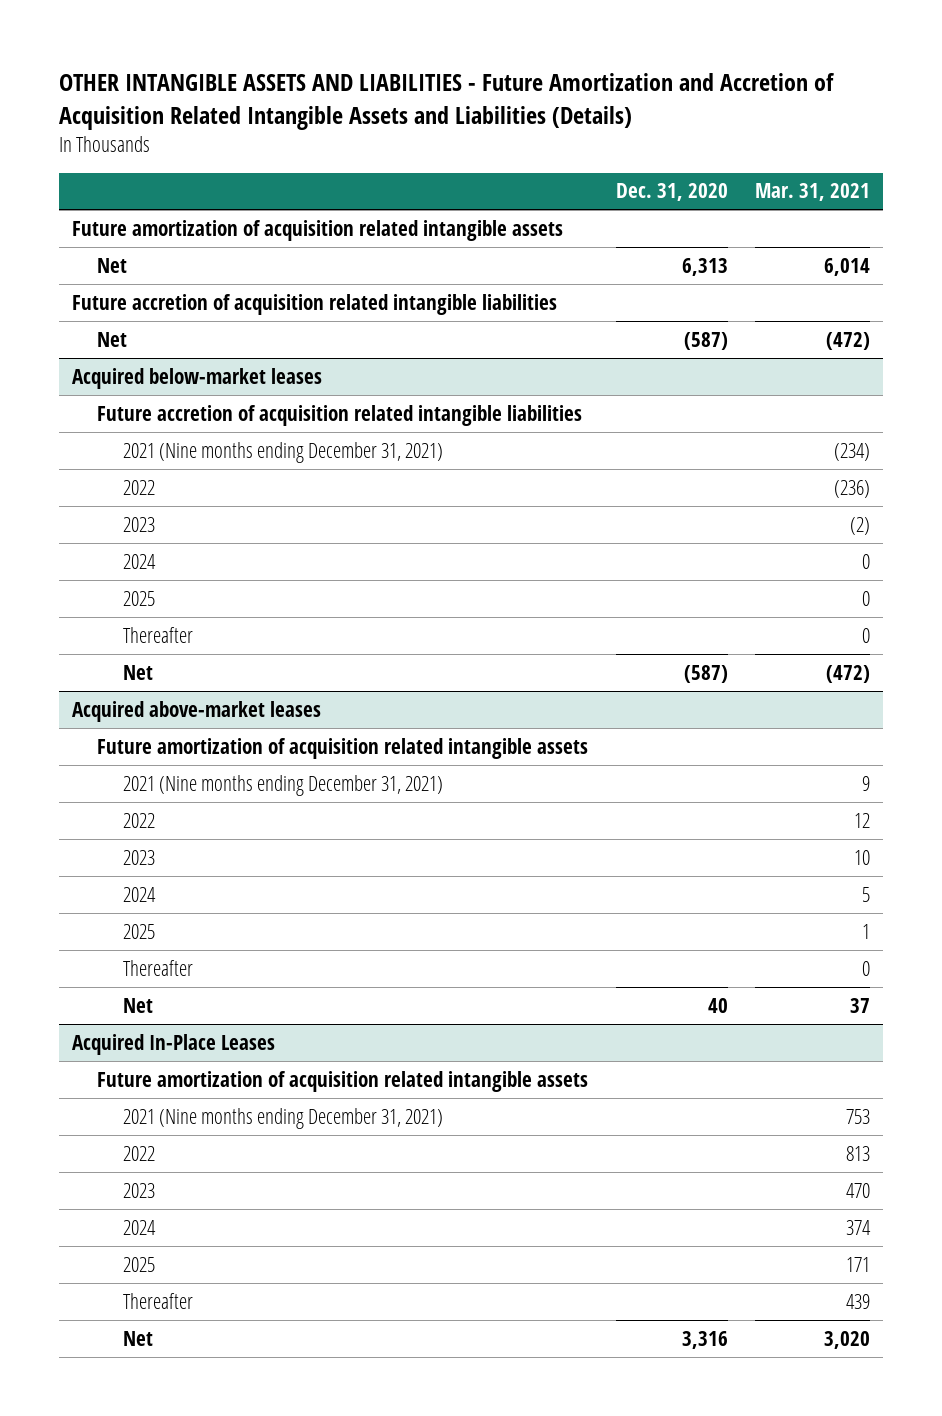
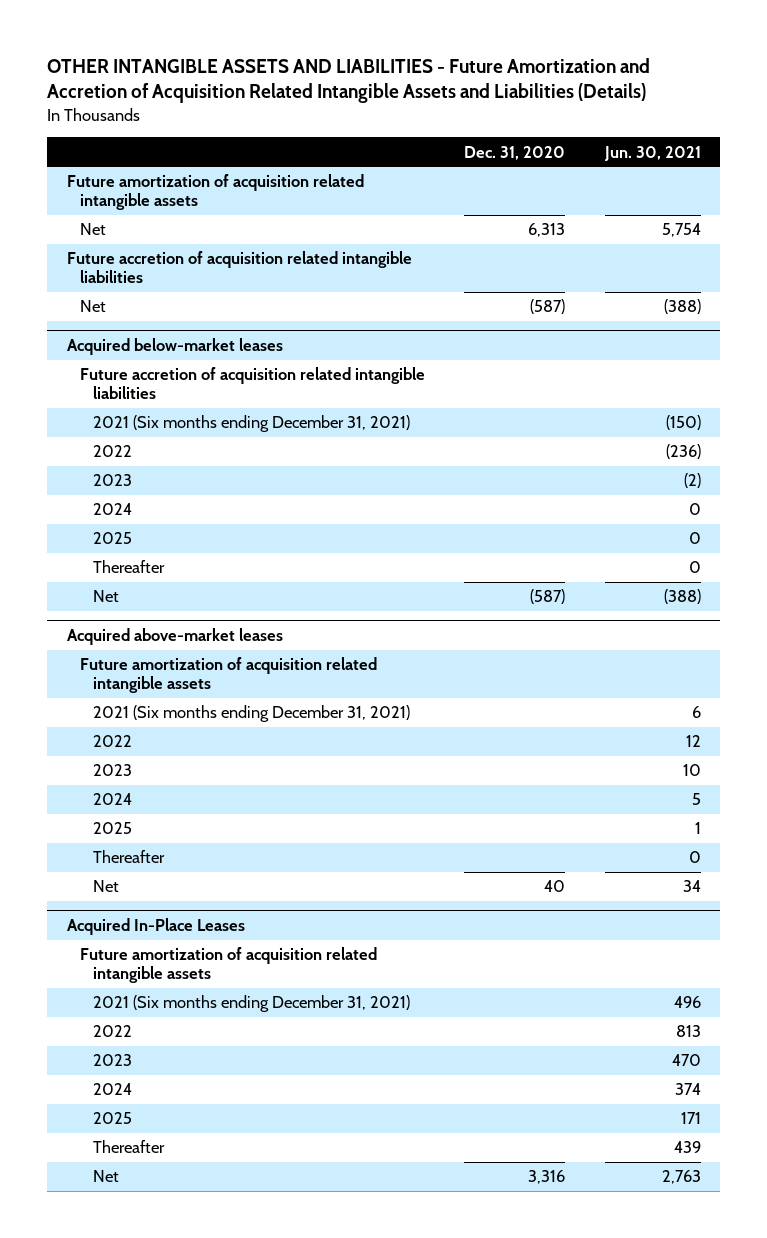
[754,183,870,202] Mar. 31, 2021 -> none
none -> [603,145,701,161] Jun. 30, 2021
[122,441,443,463] 2021 (Nine months ending December 31, 2021) -> [92,415,410,433] 2021 (Six months ending December 31, 2021)
[122,774,443,796] 2021 (Nine months ending December 31, 2021) -> [92,705,410,723] 2021 (Six months ending December 31, 2021)
[122,1107,443,1129] 2021 (Nine months ending December 31, 2021) -> [92,995,410,1013] 2021 (Six months ending December 31, 2021)

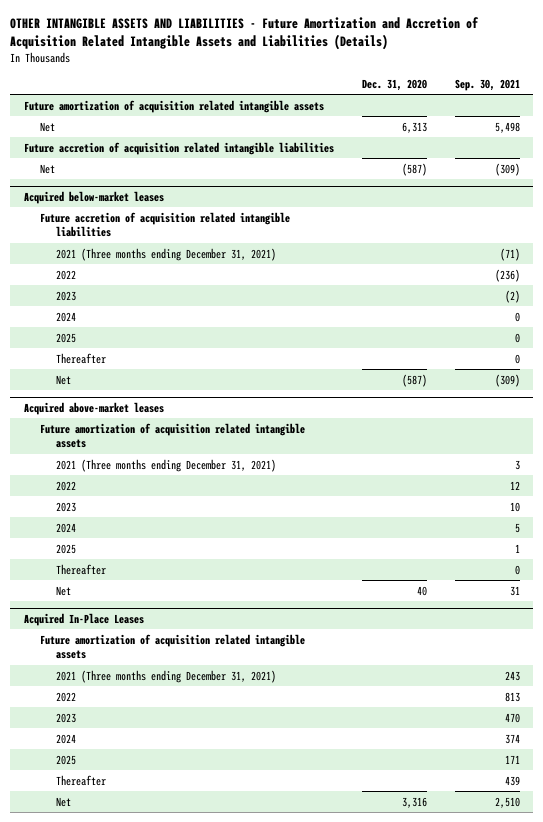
[603,145,701,161] Jun. 30, 2021 -> none
none -> [454,78,520,91] Sep. 30, 2021
[92,415,410,433] 2021 (Six months ending December 31, 2021) -> [55,247,276,261] 2021 (Three months ending December 31, 2021)
[92,705,410,723] 2021 (Six months ending December 31, 2021) -> [55,458,276,472] 2021 (Three months ending December 31, 2021)
[92,995,410,1013] 2021 (Six months ending December 31, 2021) -> [55,669,276,683] 2021 (Three months ending December 31, 2021)

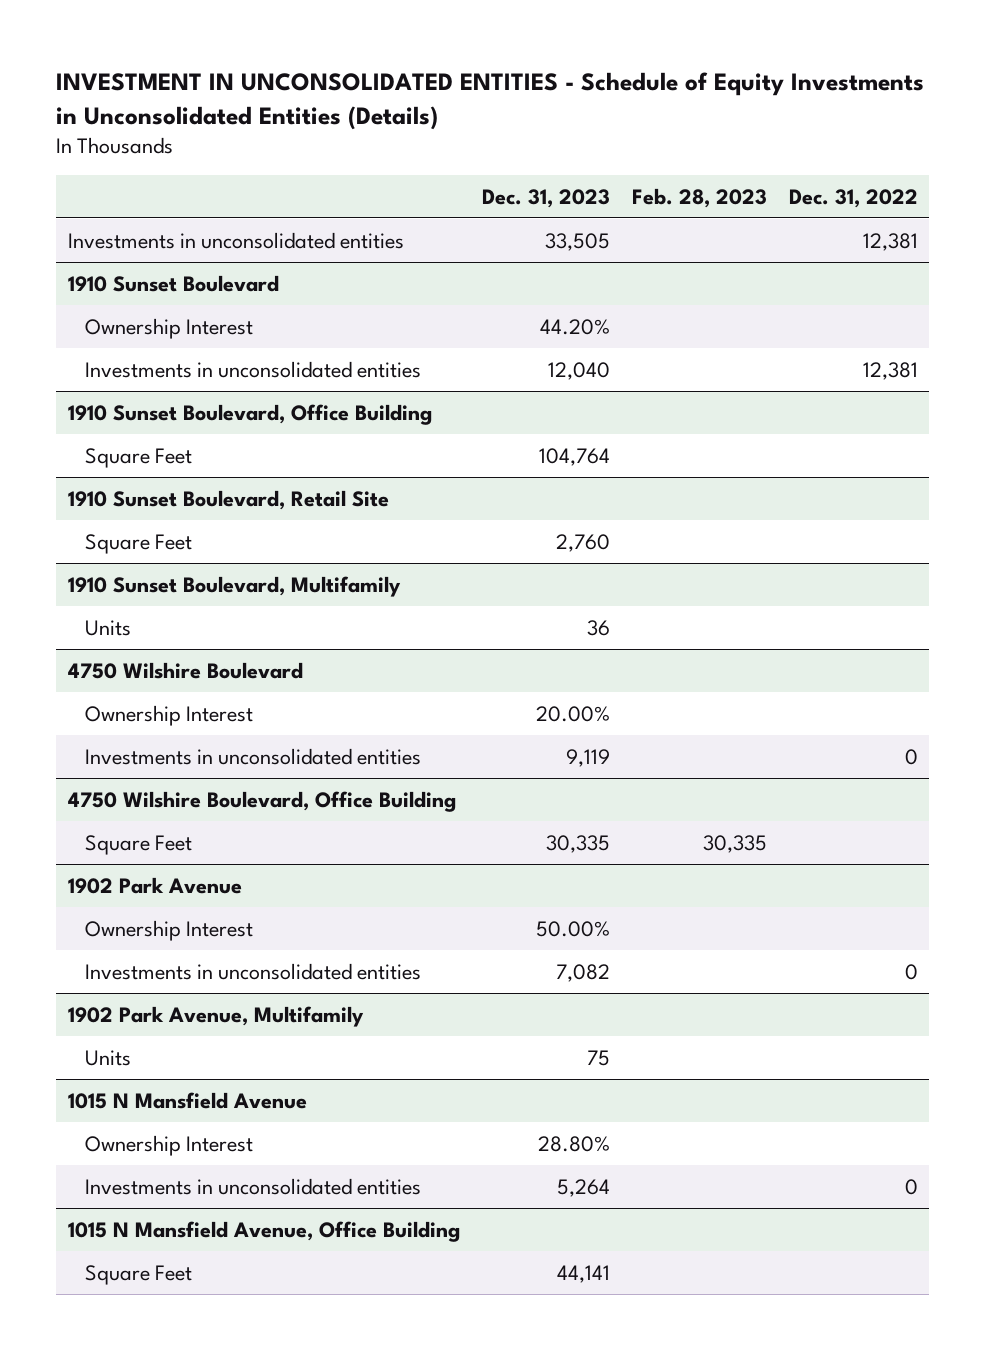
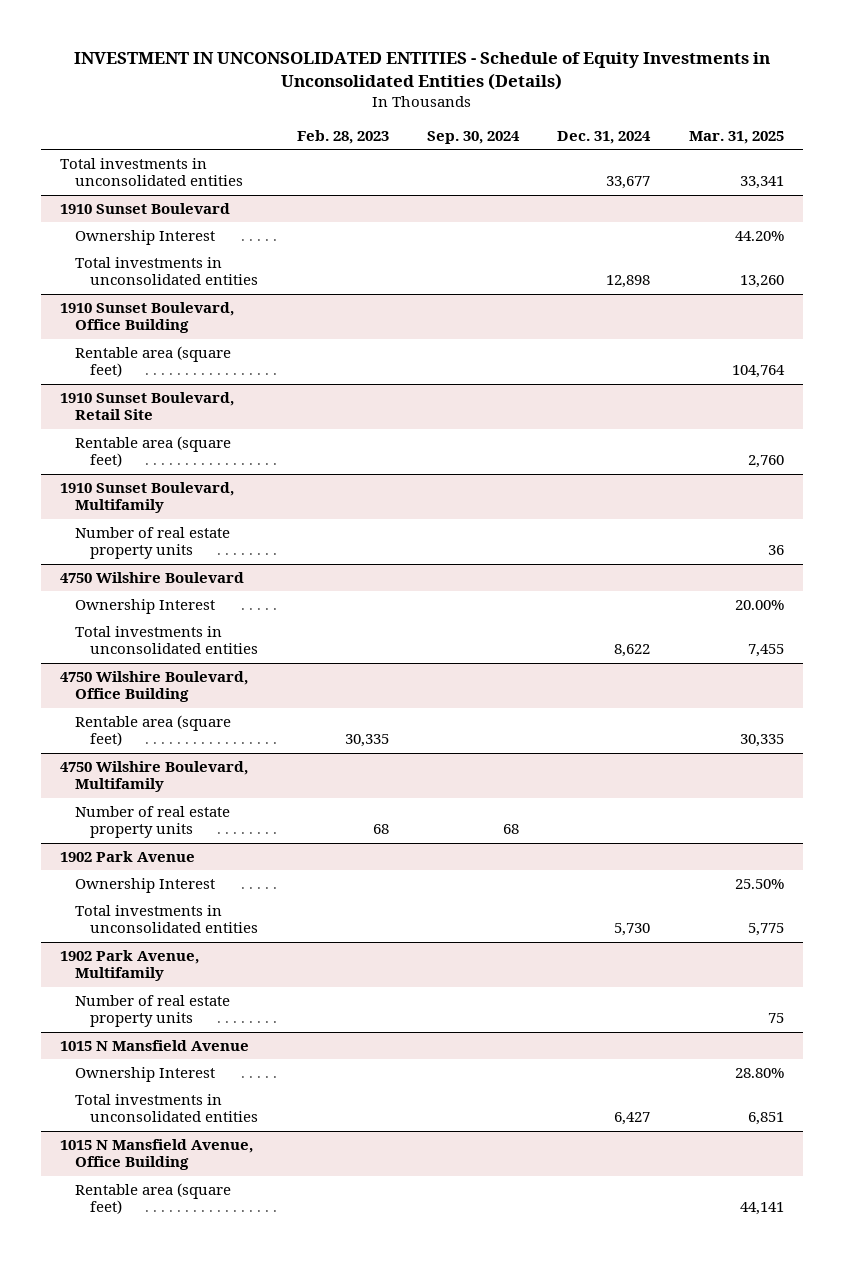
[481,188,610,208] Dec. 31, 2023 -> none
[789,188,919,208] Dec. 31, 2022 -> none
none -> [427,130,521,144] Sep. 30, 2024
none -> [557,130,652,144] Dec. 31, 2024
none -> [688,130,784,144] Mar. 31, 2025
[67,231,404,249] Investments in unconsolidated entities -> [60,157,244,187] Total investments in unconsolidated entities
[84,360,421,378] Investments in unconsolidated entities -> [75,256,259,286] Total investments in unconsolidated entities
[84,447,192,468] Square Feet -> [75,345,232,378] Rentable area (square feet)
[84,533,192,554] Square Feet -> [75,435,232,468] Rentable area (square feet)
[84,619,131,636] Units -> [75,526,231,560] Number of real estate property units
[84,747,421,765] Investments in unconsolidated entities -> [75,625,259,655] Total investments in unconsolidated entities
[84,834,192,855] Square Feet -> [75,714,232,747] Rentable area (square feet)
none -> [60,760,249,793] 4750 Wilshire Boulevard, Multifamily
none -> [75,805,231,839] Number of real estate property units
[84,962,421,980] Investments in unconsolidated entities -> [75,904,259,934] Total investments in unconsolidated entities
[84,1049,131,1066] Units -> [75,994,231,1028] Number of real estate property units
[84,1177,421,1195] Investments in unconsolidated entities -> [75,1093,259,1123] Total investments in unconsolidated entities
[84,1264,192,1285] Square Feet -> [75,1182,232,1215] Rentable area (square feet)

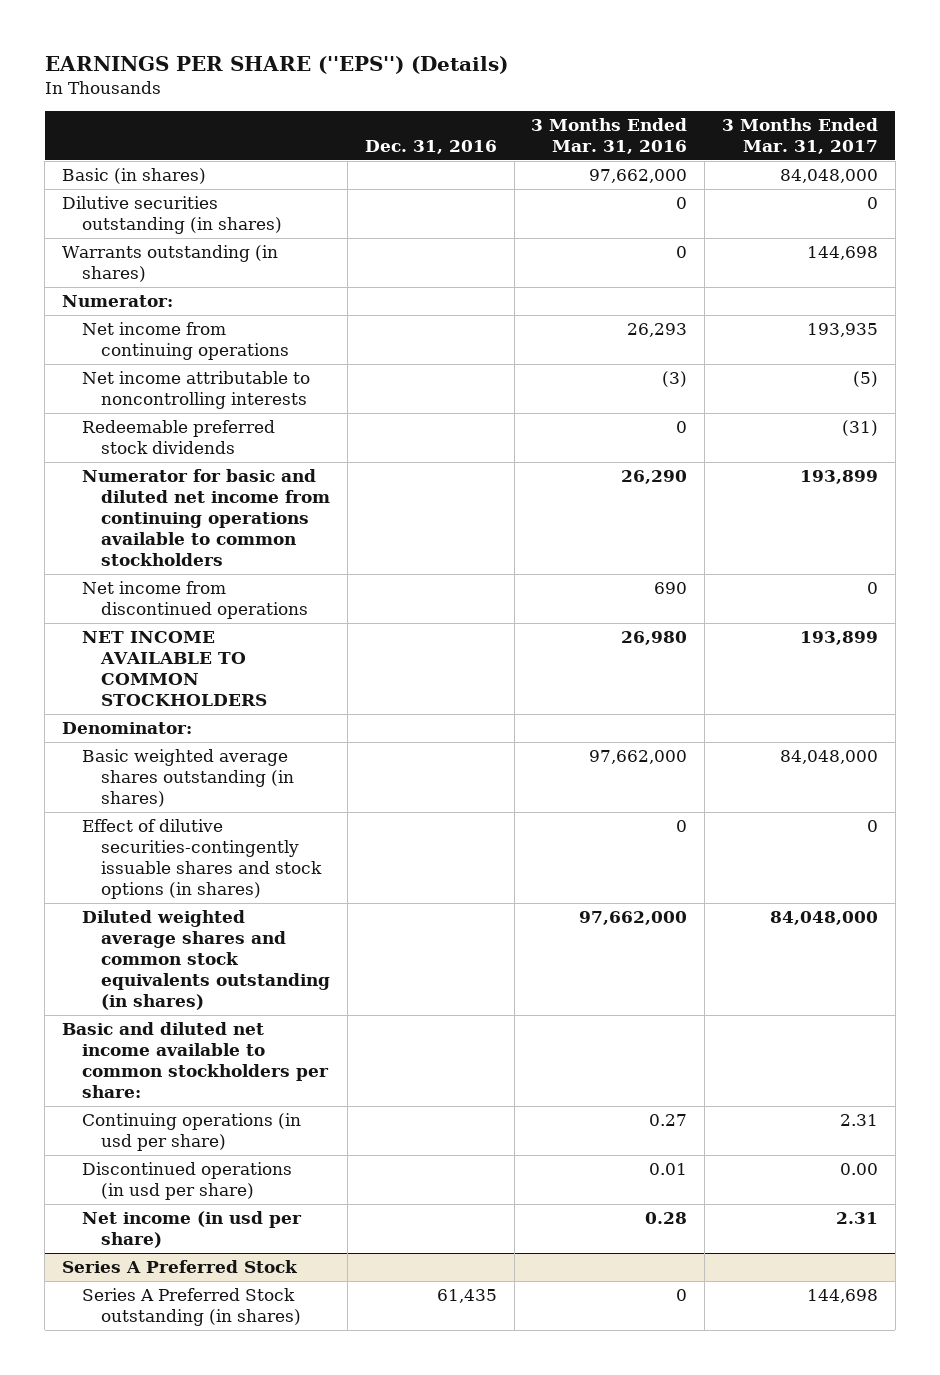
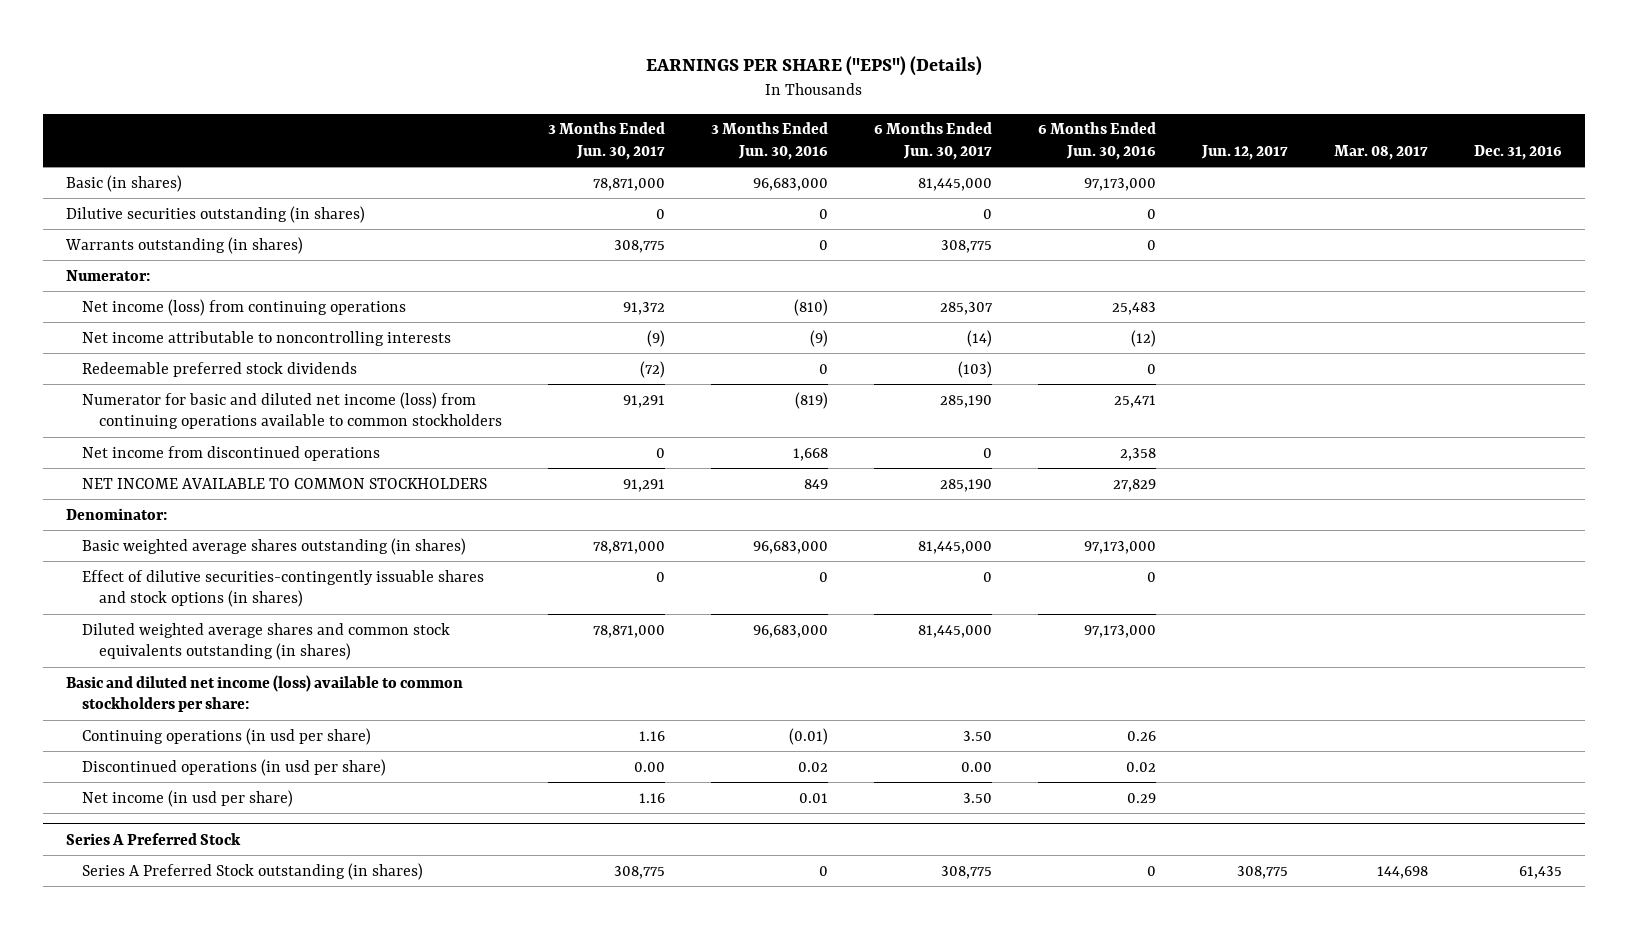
[531,118,688,155] 3 Months Ended Mar. 31, 2016 -> none
[721,118,878,155] 3 Months Ended Mar. 31, 2017 -> none
none -> [548,122,666,161] 3 Months Ended Jun. 30, 2017
none -> [711,122,829,161] 3 Months Ended Jun. 30, 2016
none -> [874,122,993,161] 6 Months Ended Jun. 30, 2017
none -> [1037,122,1156,161] 6 Months Ended Jun. 30, 2016
none -> [1200,145,1288,161] Jun. 12, 2017
none -> [1333,145,1428,161] Mar. 08, 2017
[81,321,290,361] Net income from continuing operations -> [82,298,407,316] Net income (loss) from continuing operations
[81,468,331,567] Numerator for basic and diluted net income from continuing operations available to common stockholders -> [82,391,503,430] Numerator for basic and diluted net income (loss) from continuing operations available to common stockholders
[62,1021,329,1099] Basic and diluted net income available to common stockholders per share: -> [65,674,463,713] Basic and diluted net income (loss) available to common stockholders per share:

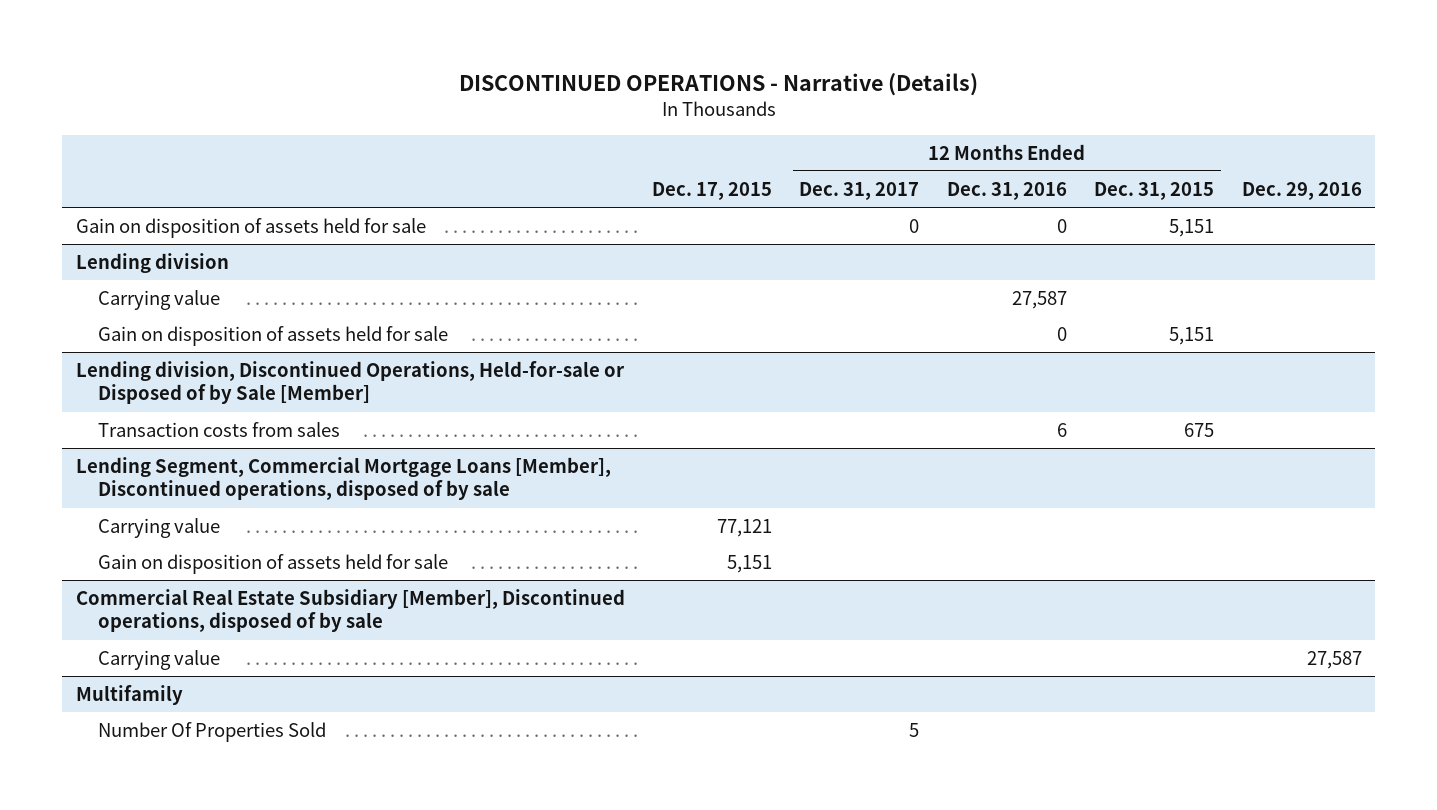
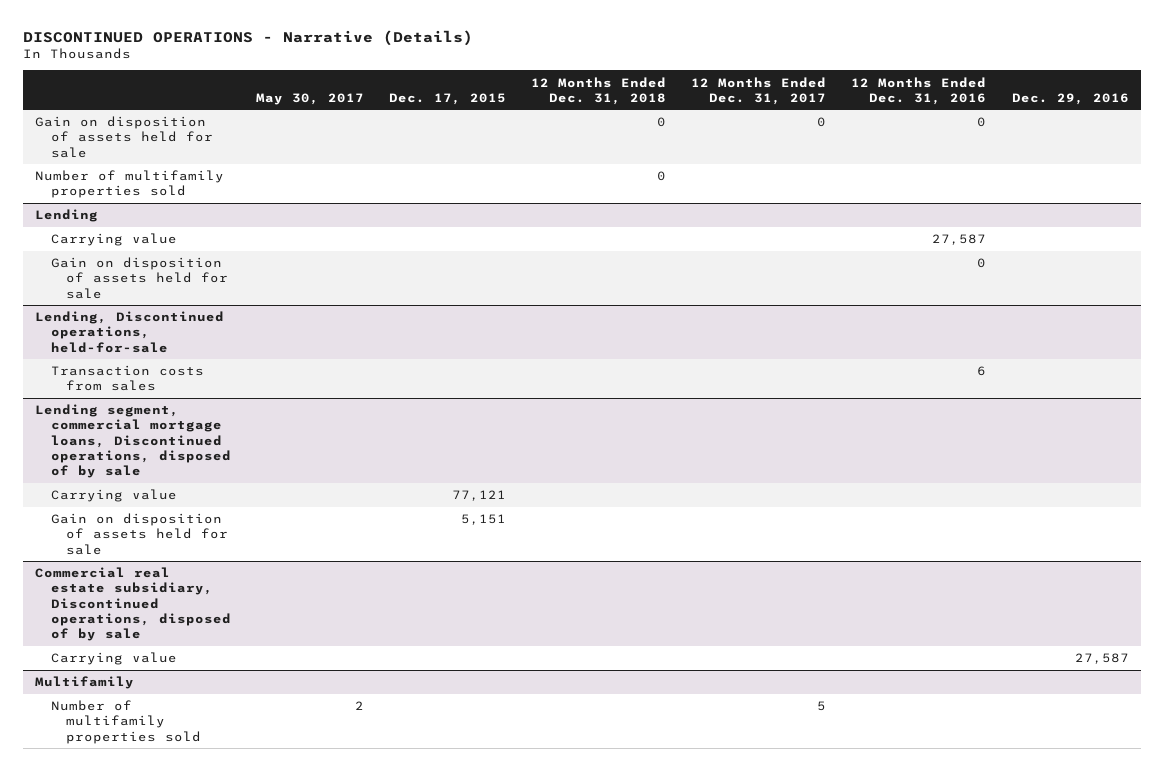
[1094,181,1215,200] Dec. 31, 2015 -> none
none -> [255,92,364,105] May 30, 2017
none -> [531,76,667,105] 12 Months Ended Dec. 31, 2018
none -> [35,170,225,199] Number of multifamily properties sold
[75,252,229,273] Lending division -> [35,209,99,223] Lending
[75,360,625,405] Lending division, Discontinued Operations, Held-for-sale or Disposed of by Sale [Member] -> [35,311,225,353] Lending, Discontinued operations, held-for-sale
[75,456,611,501] Lending Segment, Commercial Mortgage Loans [Member], Discontinued operations, disposed of by sale -> [35,404,231,478] Lending segment, commercial mortgage loans, Discontinued operations, disposed of by sale
[75,588,625,633] Commercial Real Estate Subsidiary [Member], Discontinued operations, disposed of by sale -> [35,567,231,641] Commercial real estate subsidiary, Discontinued operations, disposed of by sale
[97,721,326,742] Number Of Properties Sold -> [50,700,202,744] Number of multifamily properties sold

